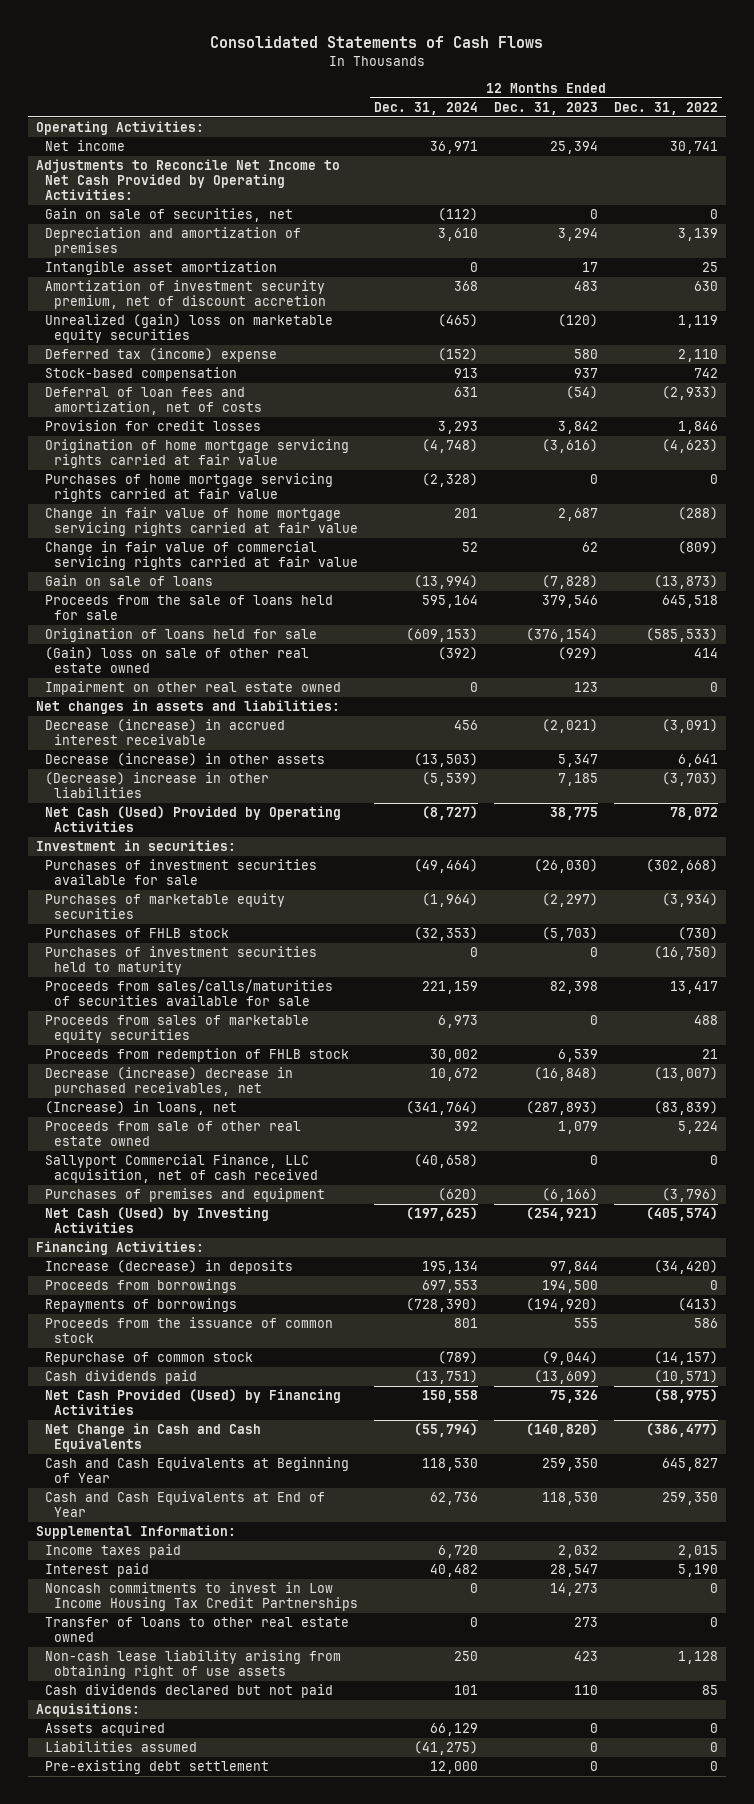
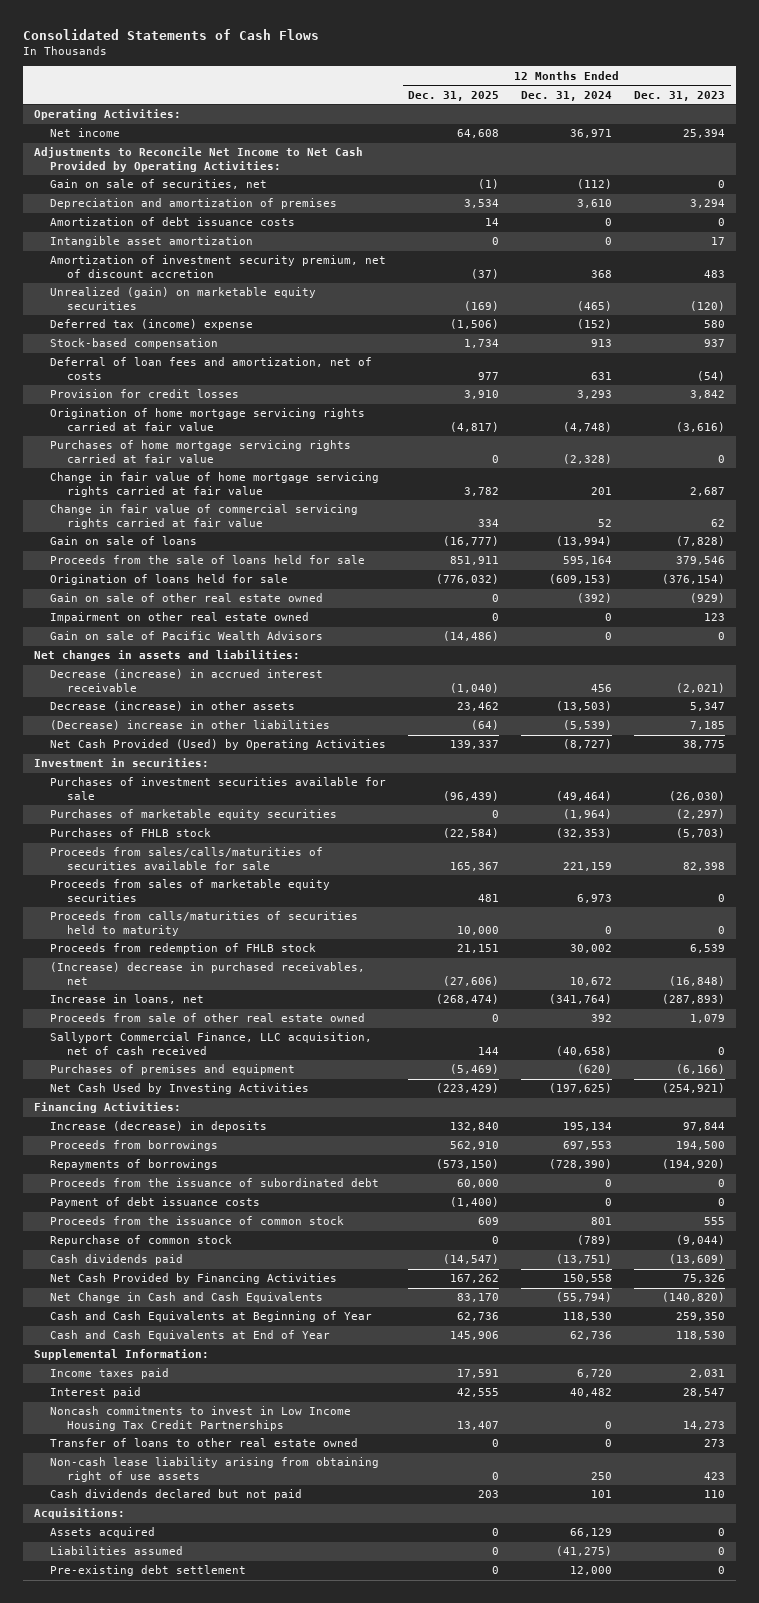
[614,102,719,116] Dec. 31, 2022 -> none
none -> [408,90,500,101] Dec. 31, 2025
none -> [50,217,296,227] Amortization of debt issuance costs
[45,314,334,344] Unrealized (gain) loss on marketable equity securities -> [50,287,317,310] Unrealized (gain) on marketable equity securities
[45,647,310,674] (Gain) loss on sale of other real estate owned -> [50,593,324,603] Gain on sale of other real estate owned
none -> [50,631,324,641] Gain on sale of Pacific Wealth Advisors
[45,806,342,833] Net Cash (Used) Provided by Operating Activities -> [50,739,387,751] Net Cash Provided (Used) by Operating Activities
[45,946,318,976] Purchases of investment securities held to maturity -> none
none -> [50,911,359,936] Proceeds from calls/maturities of securities held to maturity
[45,1067,294,1097] Decrease (increase) decrease in purchased receivables, net -> [50,962,366,985] (Increase) decrease in purchased receivables, net
[45,1101,238,1116] (Increase) in loans, net -> [50,994,205,1005] Increase in loans, net
[45,1207,270,1234] Net Cash (Used) by Investing Activities -> [50,1083,310,1095] Net Cash Used by Investing Activities
none -> [50,1178,380,1188] Proceeds from the issuance of subordinated debt
none -> [50,1197,261,1209] Payment of debt issuance costs
[45,1389,342,1416] Net Cash Provided (Used) by Financing Activities -> [50,1273,338,1285] Net Cash Provided by Financing Activities
[558,1545,599,1559] 2,032 -> [690,1369,726,1379] 2,031

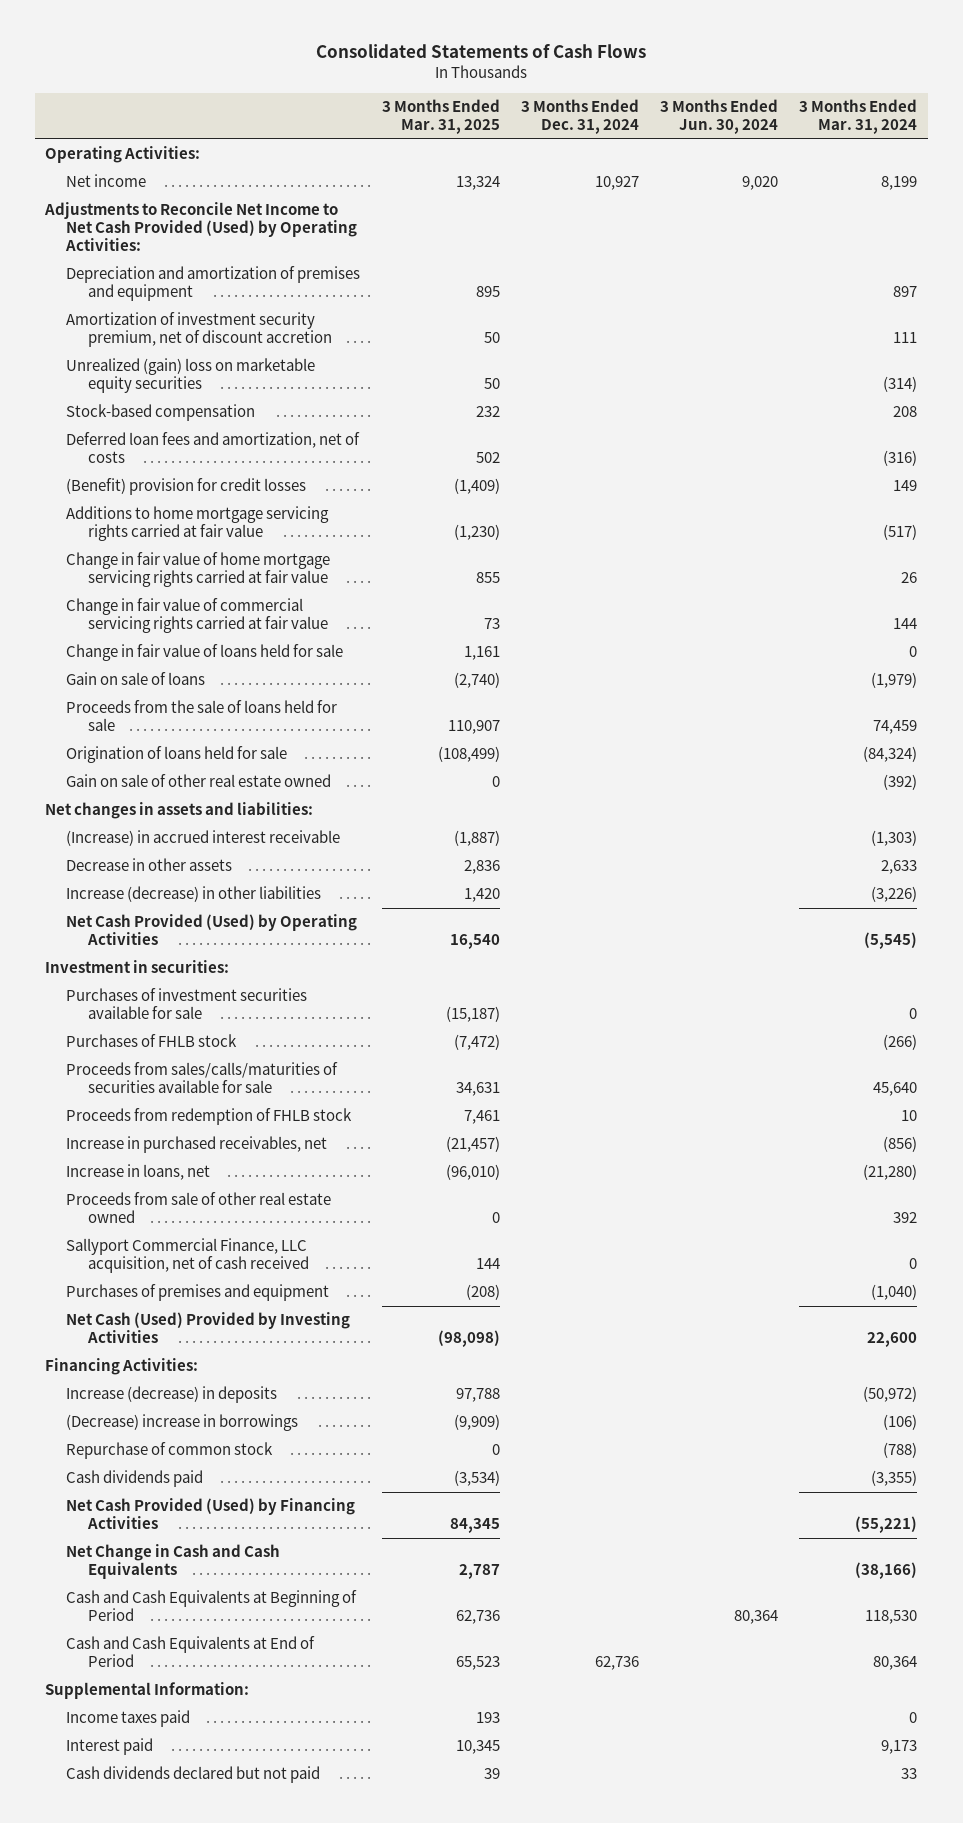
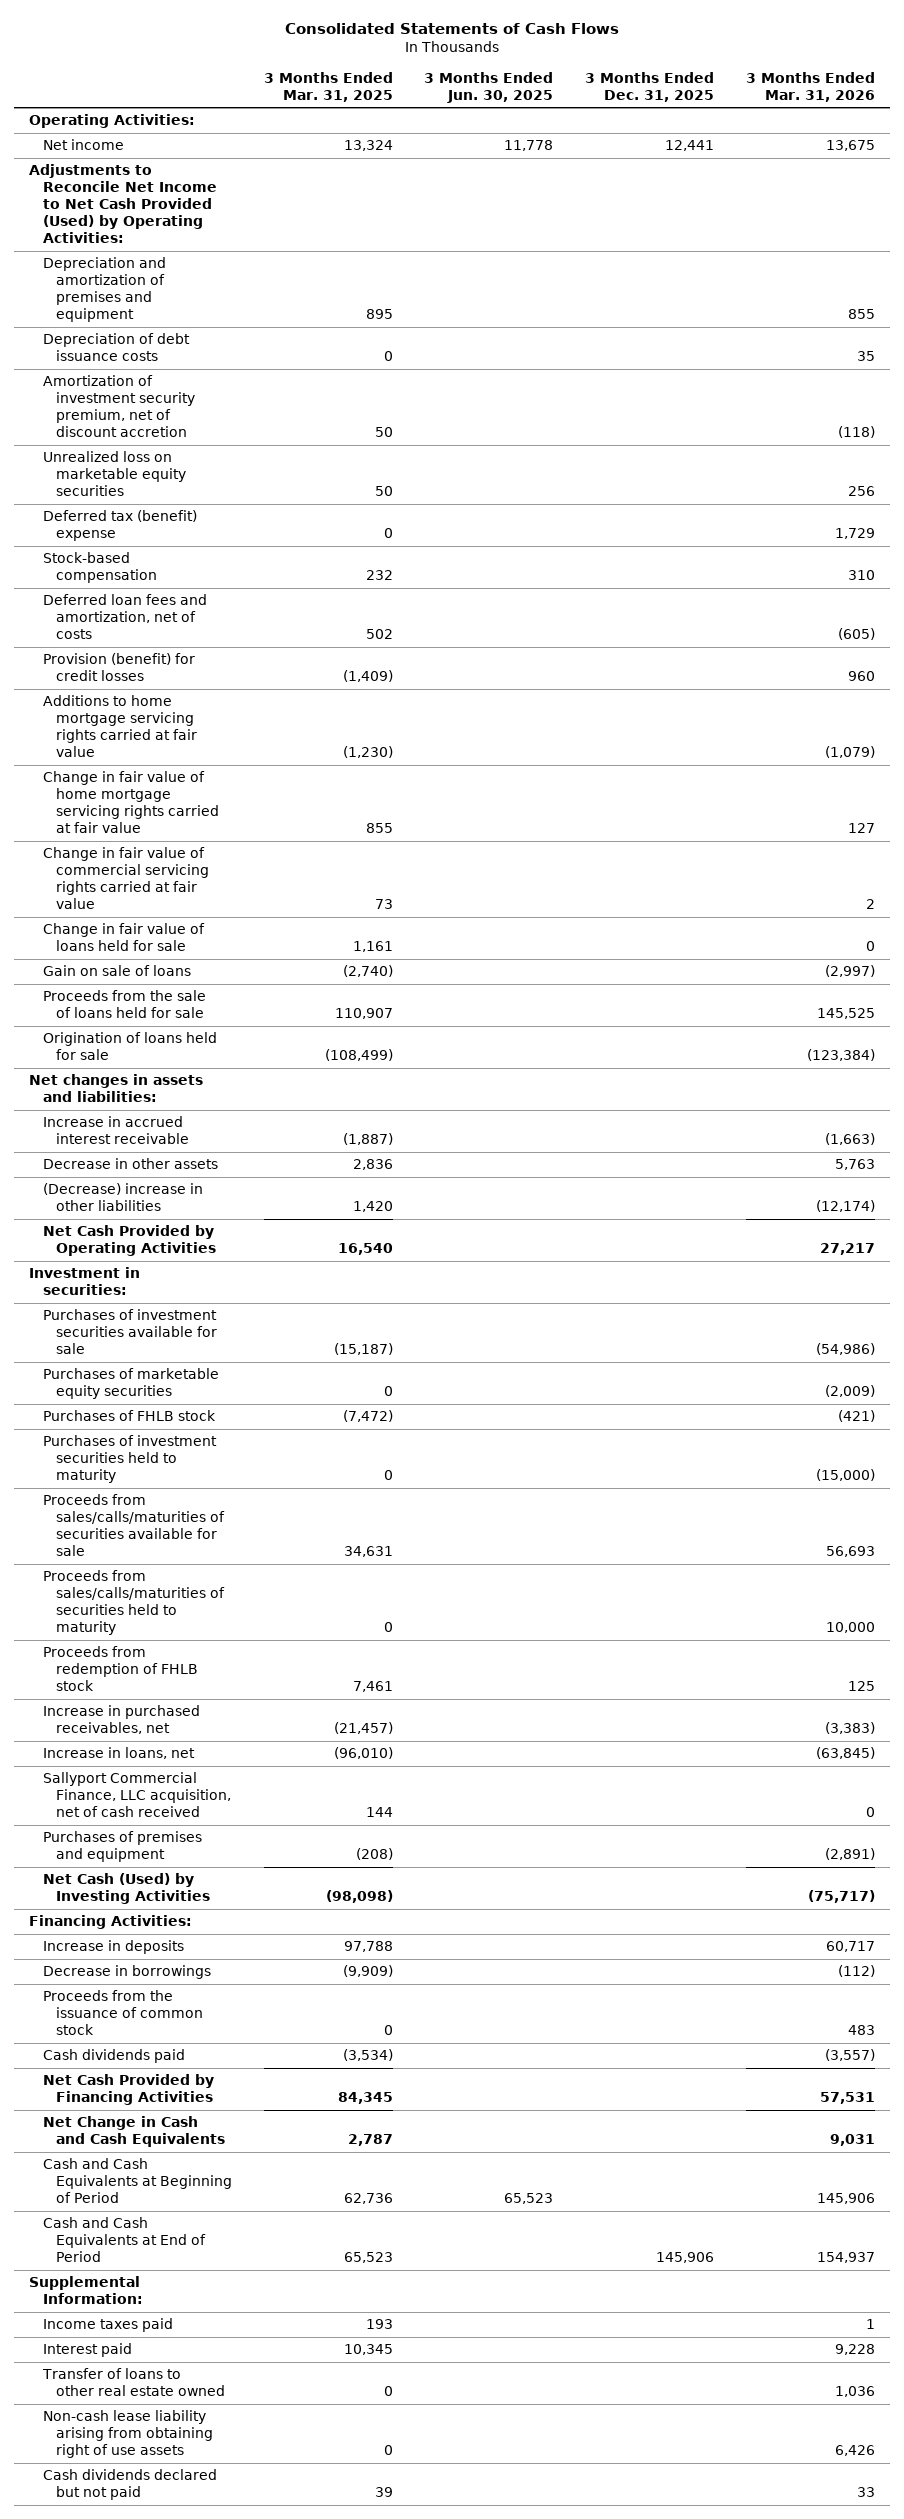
[520,99,639,135] 3 Months Ended Dec. 31, 2024 -> none
[660,99,779,135] 3 Months Ended Jun. 30, 2024 -> none
[799,99,918,135] 3 Months Ended Mar. 31, 2024 -> none
none -> [424,71,554,103] 3 Months Ended Jun. 30, 2025
none -> [585,71,715,102] 3 Months Ended Dec. 31, 2025
none -> [745,71,875,102] 3 Months Ended Mar. 31, 2026
none -> [42,333,190,362] Depreciation of debt issuance costs
[66,358,316,394] Unrealized (gain) loss on marketable equity securities -> [42,451,187,497] Unrealized loss on marketable equity securities
none -> [42,510,197,542] Deferred tax (benefit) expense
[66,478,307,496] (Benefit) provision for credit losses -> [42,653,195,682] Provision (benefit) for credit losses
[66,774,332,788] Gain on sale of other real estate owned -> none
[66,830,341,847] (Increase) in accrued interest receivable -> [42,1116,190,1145] Increase in accrued interest receivable
[66,886,322,903] Increase (decrease) in other liabilities -> [42,1183,203,1212] (Decrease) increase in other liabilities
[66,914,358,946] Net Cash Provided (Used) by Operating Activities -> [42,1225,217,1257] Net Cash Provided by Operating Activities
none -> [42,1368,219,1400] Purchases of marketable equity securities
none -> [42,1435,217,1484] Purchases of investment securities held to maturity
none -> [42,1570,226,1636] Proceeds from sales/calls/maturities of securities held to maturity
[66,1192,332,1224] Proceeds from sale of other real estate owned -> none
[66,1312,351,1344] Net Cash (Used) Provided by Investing Activities -> [42,1873,211,1905] Net Cash (Used) by Investing Activities
[66,1442,274,1460] Repurchase of common stock -> none
[66,1386,278,1404] Increase (decrease) in deposits -> [42,1940,184,1955] Increase in deposits
[66,1414,299,1432] (Decrease) increase in borrowings -> [42,1965,211,1980] Decrease in borrowings
none -> [42,1990,204,2036] Proceeds from the issuance of common stock
[66,1498,356,1530] Net Cash Provided (Used) by Financing Activities -> [42,2074,214,2106] Net Cash Provided by Financing Activities
none -> [41,2368,226,2397] Transfer of loans to other real estate owned
none -> [42,2410,214,2459] Non-cash lease liability arising from obtaining right of use assets

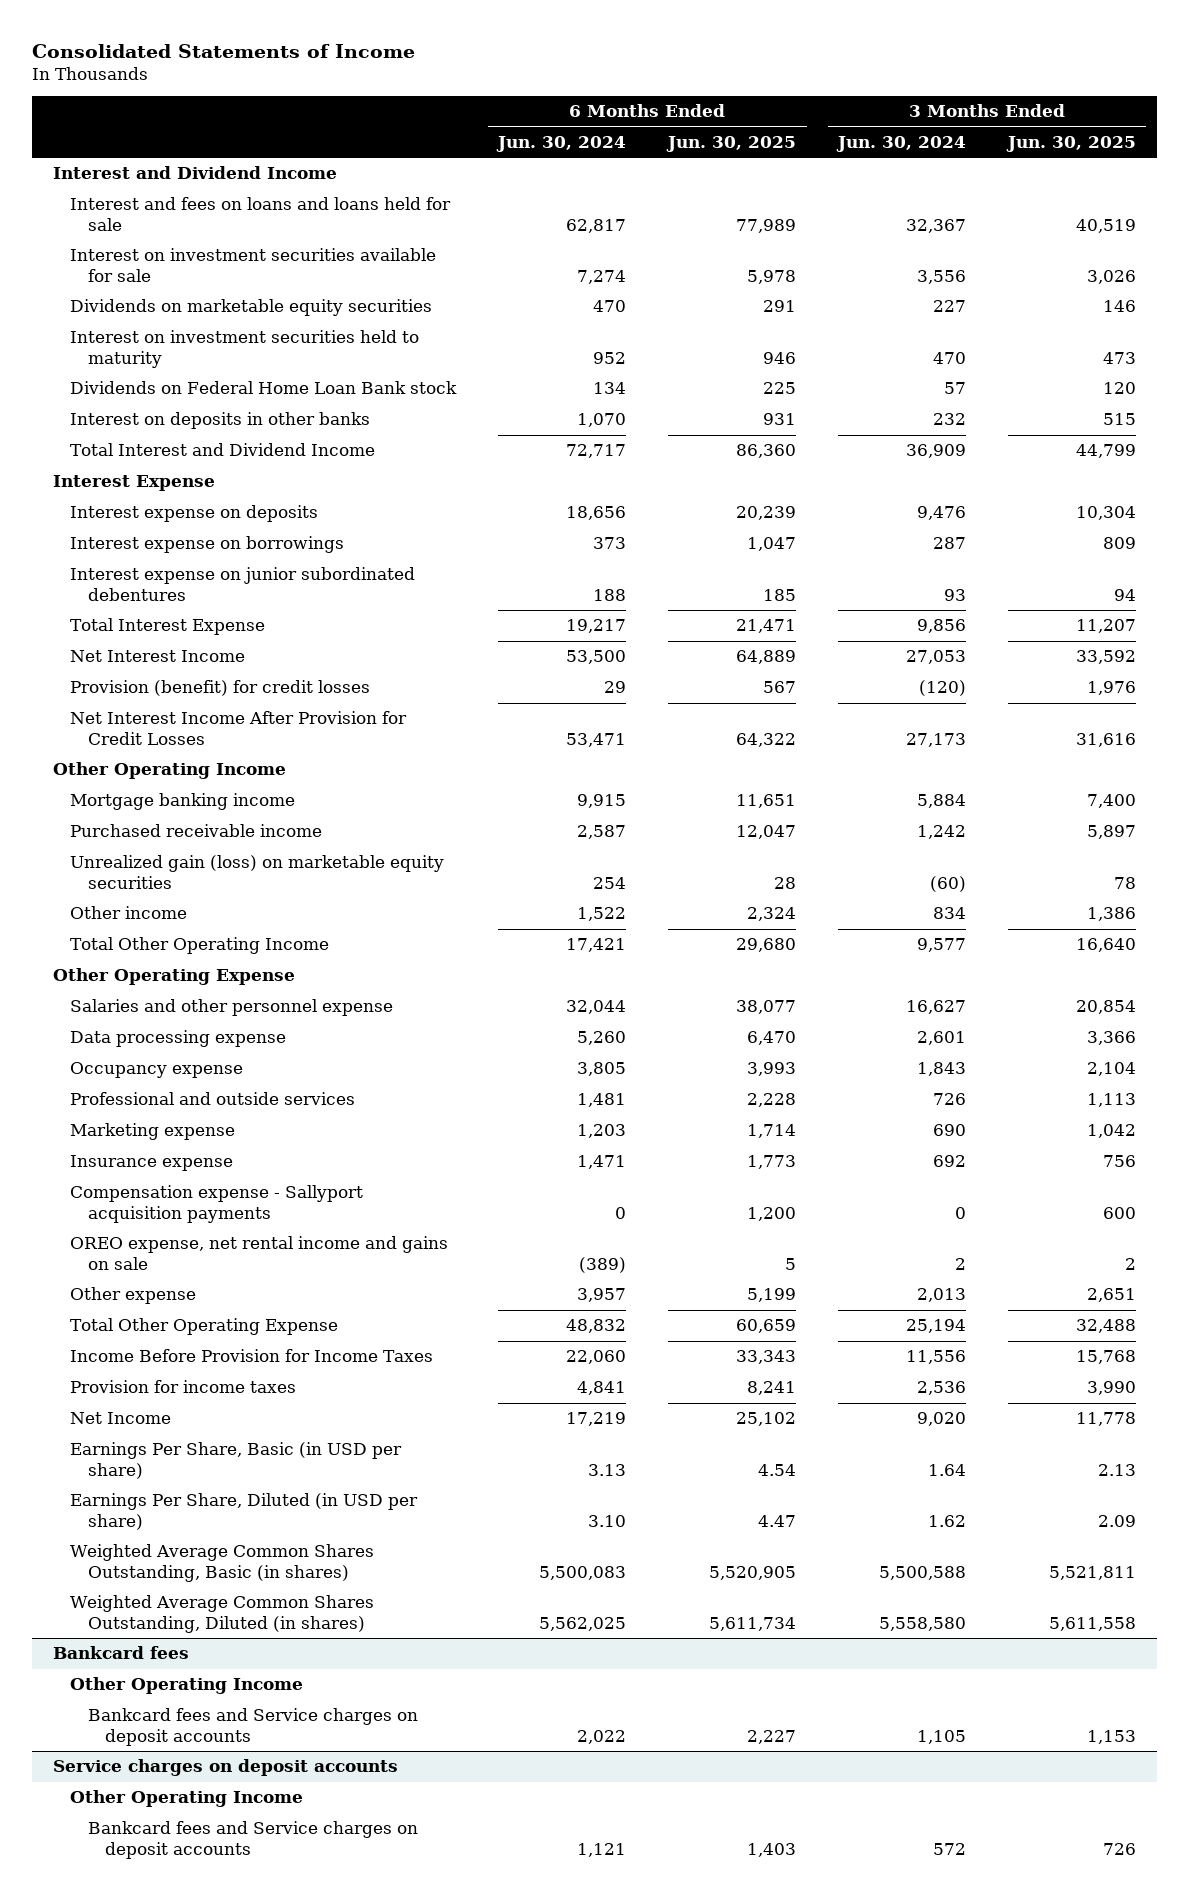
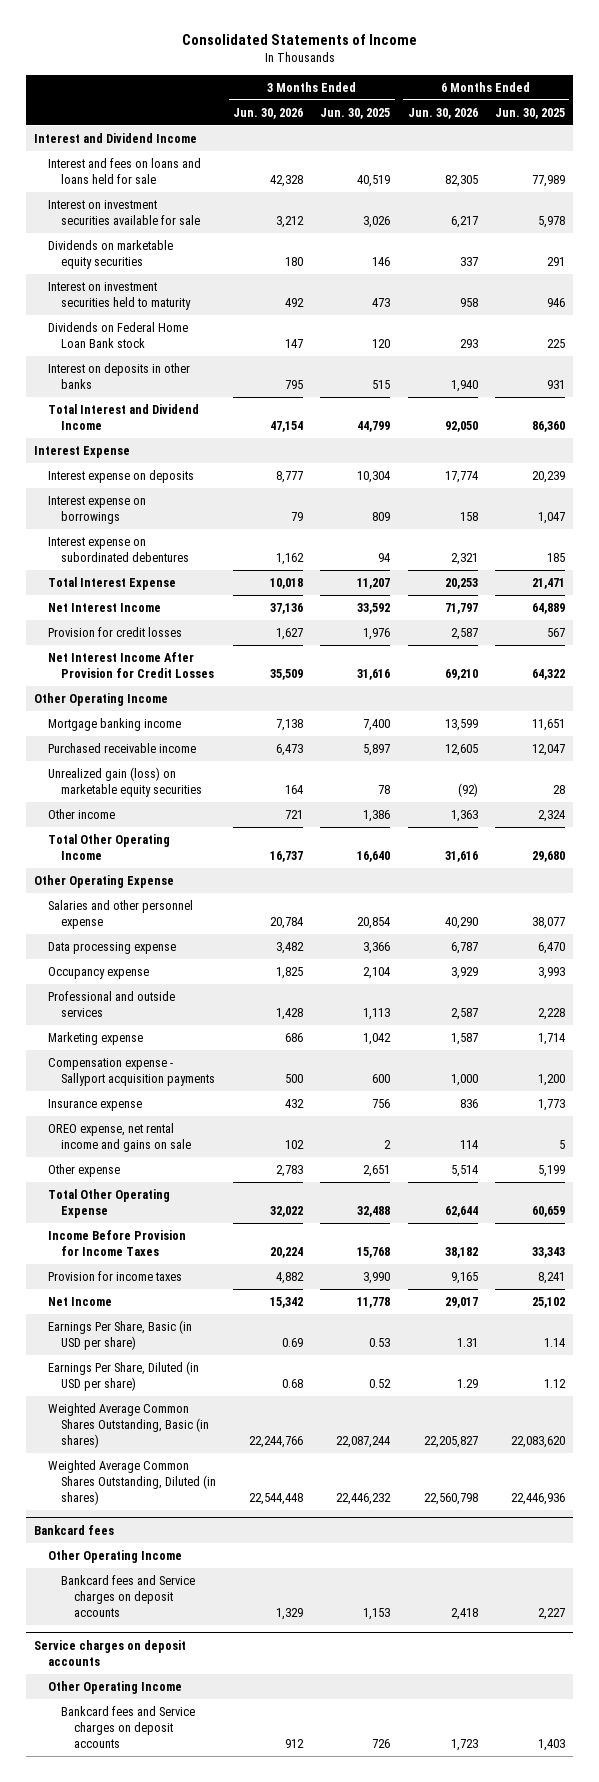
[496,135,627,152] Jun. 30, 2024 -> none
[836,135,967,152] Jun. 30, 2024 -> none
none -> [232,107,303,119] Jun. 30, 2026
none -> [407,107,478,119] Jun. 30, 2026
[70,567,416,601] Interest expense on junior subordinated debentures -> [47,536,189,562] Interest expense on subordinated debentures
[70,680,371,697] Provision (benefit) for credit losses -> [47,626,182,637] Provision for credit losses
[70,1155,234,1172] Insurance expense -> [47,1098,142,1111] Insurance expense
[758,1463,797,1476] 4.54 -> [543,1337,565,1347] 1.14
[1097,1463,1136,1476] 2.13 -> [369,1337,391,1347] 0.53
[758,1514,797,1527] 4.47 -> [543,1378,566,1388] 1.12
[1097,1514,1136,1527] 2.09 -> [369,1378,392,1388] 0.52
[709,1565,797,1580] 5,520,905 -> [510,1435,565,1448] 22,083,620
[1048,1565,1136,1580] 5,521,811 -> [336,1435,391,1448] 22,087,244
[709,1616,797,1631] 5,611,734 -> [510,1492,565,1505] 22,446,936
[1048,1616,1136,1631] 5,611,558 -> [336,1492,392,1505] 22,446,232

